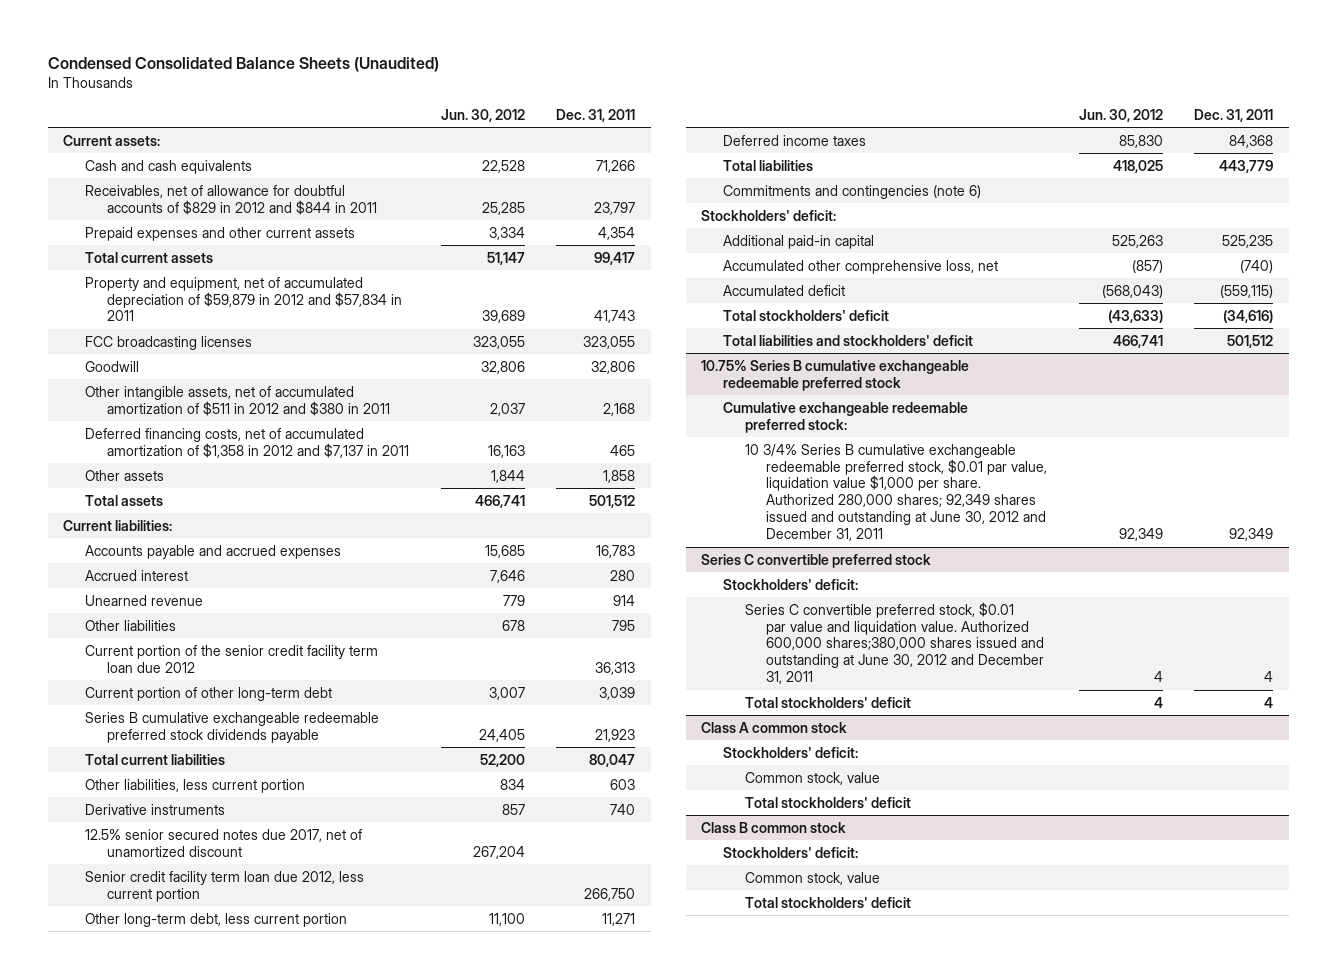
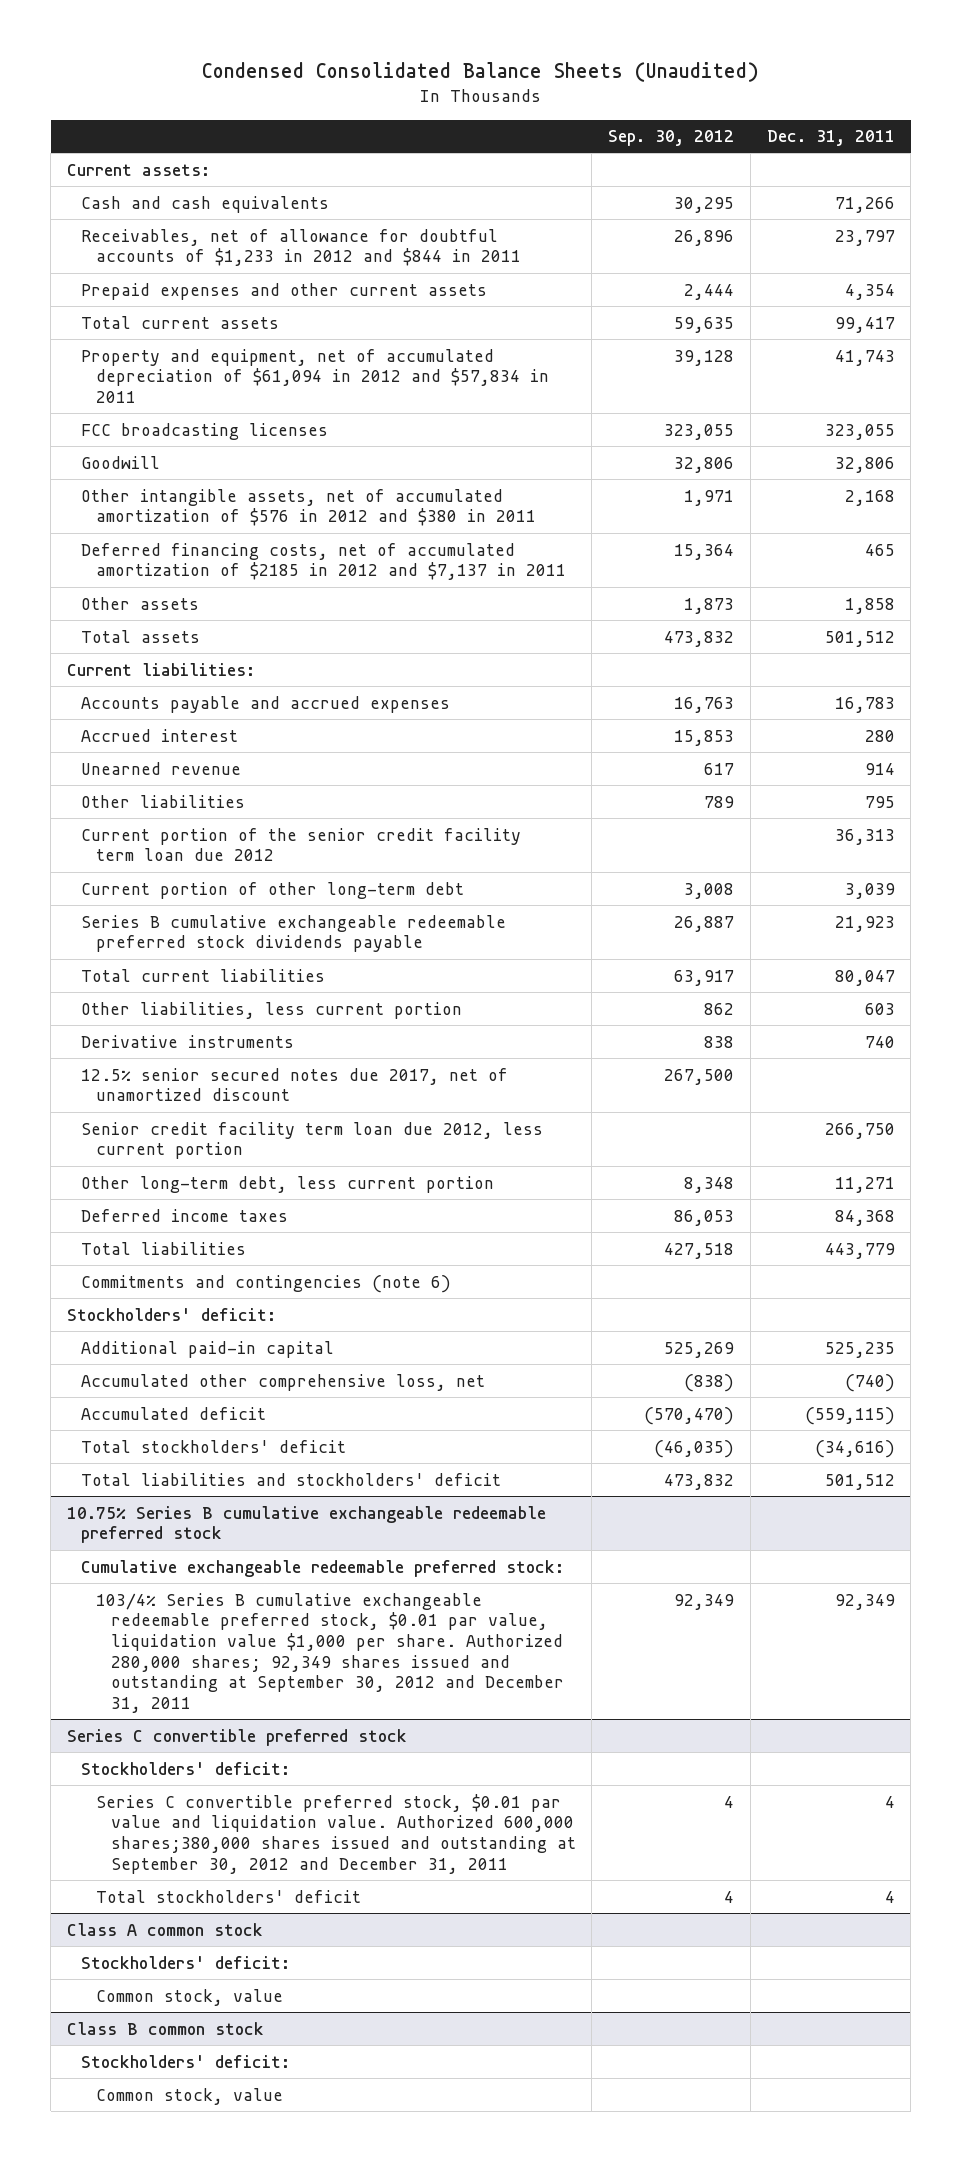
[440,108,525,122] Jun. 30, 2012 -> none
none -> [608,130,735,147] Sep. 30, 2012
[84,184,377,215] Receivables, net of allowance for doubtful accounts of $829 in 2012 and $844 in 2011 -> [81,228,522,267] Receivables, net of allowance for doubtful accounts of $1,233 in 2012 and $844 in 2011
[84,276,402,322] Property and equipment, net of accumulated depreciation of $59,879 in 2012 and $57,834 in 2011 -> [81,348,550,403] Property and equipment, net of accumulated depreciation of $61,094 in 2012 and $57,834 in 2011
[84,385,390,416] Other intangible assets, net of accumulated amortization of $511 in 2012 and $380 in 2011 -> [81,488,537,527] Other intangible assets, net of accumulated amortization of $576 in 2012 and $380 in 2011
[84,427,409,458] Deferred financing costs, net of accumulated amortization of $1,358 in 2012 and $7,137 in 2011 -> [81,542,567,581] Deferred financing costs, net of accumulated amortization of $2185 in 2012 and $7,137 in 2011
[744,443,1048,542] 10 3/4% Series B cumulative exchangeable redeemable preferred stock, $0.01 par value, liquidation value $1,000 per share. Authorized 280,000 shares; 92,349 shares issued and outstanding at June 30, 2012 and December 31, 2011 -> [96,1592,564,1713] 103/4% Series B cumulative exchangeable redeemable preferred stock, $0.01 par value, liquidation value $1,000 per share. Authorized 280,000 shares; 92,349 shares issued and outstanding at September 30, 2012 and December 31, 2011
[744,601,1045,685] Series C convertible preferred stock, $0.01 par value and liquidation value. Authorized 600,000 shares;380,000 shares issued and outstanding at June 30, 2012 and December 31, 2011 -> [96,1793,576,1874] Series C convertible preferred stock, $0.01 par value and liquidation value. Authorized 600,000 shares;380,000 shares issued and outstanding at September 30, 2012 and December 31, 2011
[744,796,911,808] Total stockholders' deficit -> none
[744,896,911,908] Total stockholders' deficit -> none

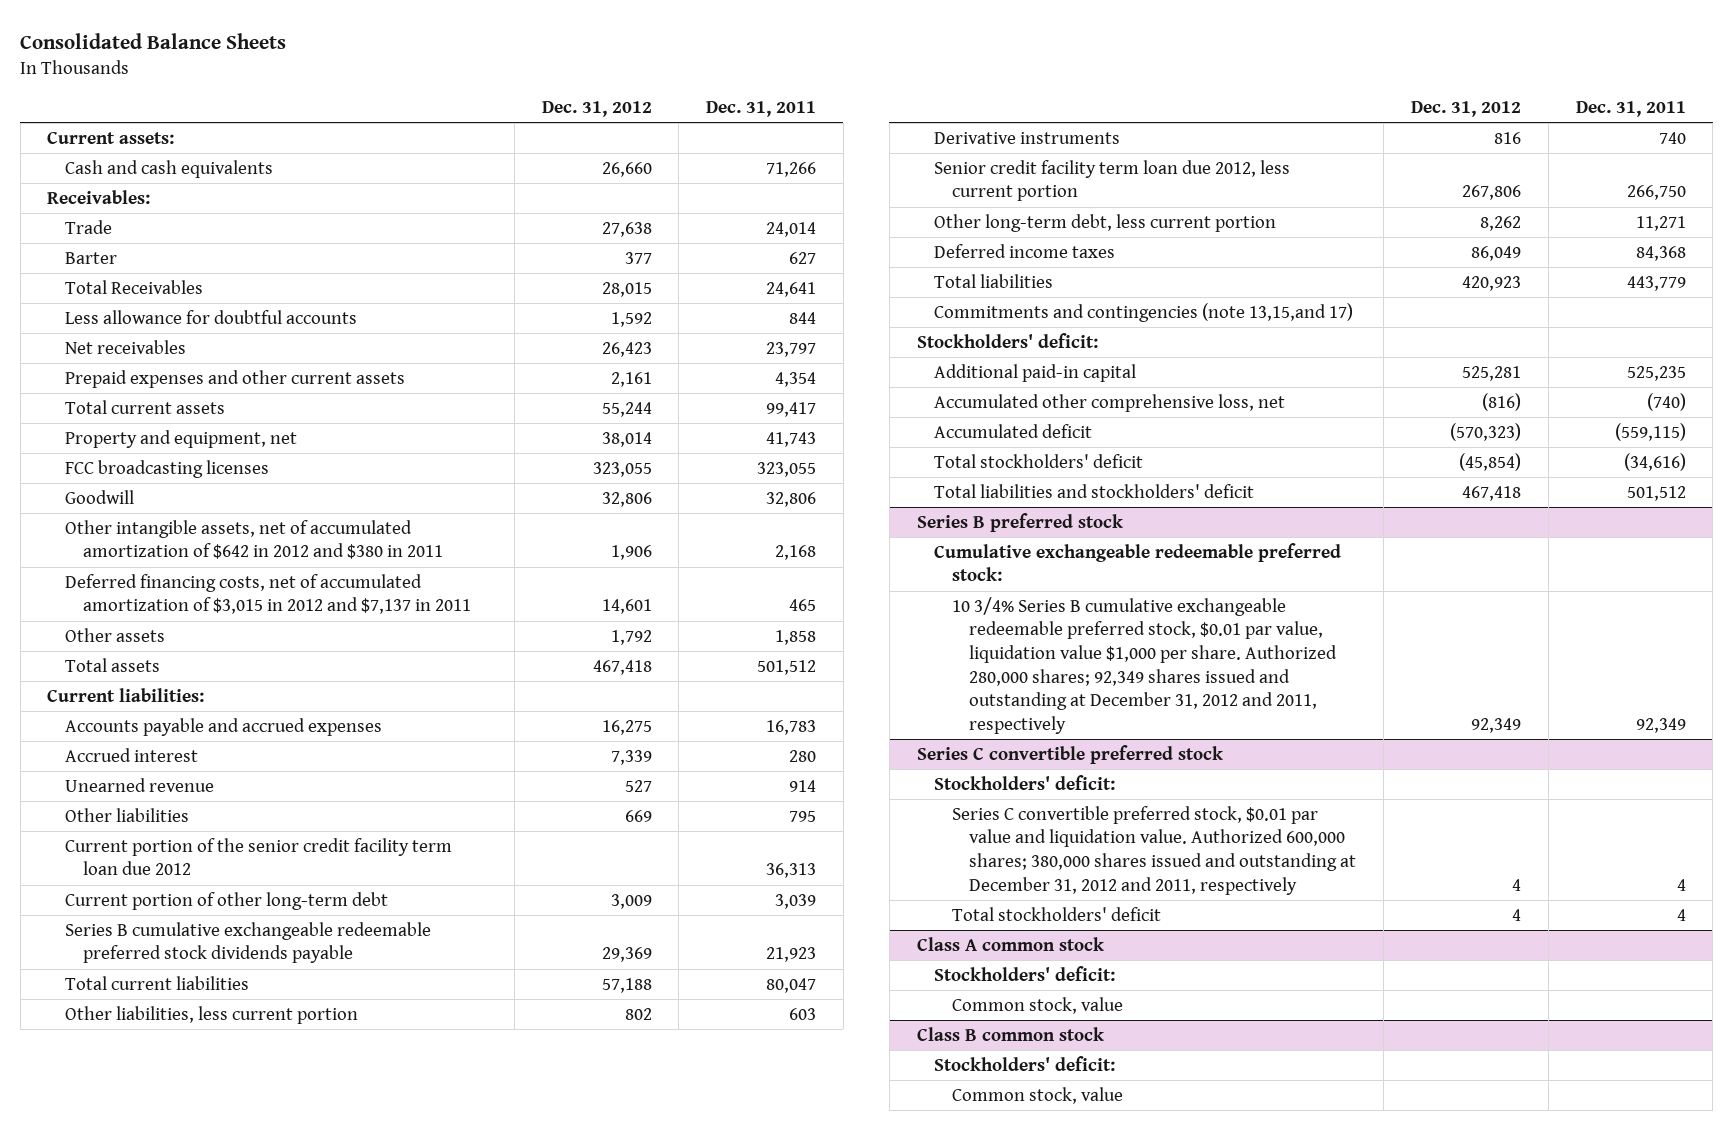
[201,62,759,83] Condensed Consolidated Balance Sheets (Unaudited) -> [20,32,287,49] Consolidated Balance Sheets
[608,130,735,147] Sep. 30, 2012 -> none
none -> [541,100,652,117] Dec. 31, 2012
none -> [47,189,151,204] Receivables:
none -> [64,219,112,234] Trade
none -> [64,251,117,264] Barter
none -> [64,279,203,294] Total Receivables
none -> [64,309,357,324] Less allowance for doubtful accounts
[81,228,522,267] Receivables, net of allowance for doubtful accounts of $1,233 in 2012 and $844 in 2011 -> [64,339,186,354] Net receivables
[81,348,550,403] Property and equipment, net of accumulated depreciation of $61,094 in 2012 and $57,834 in 2011 -> [64,429,297,448] Property and equipment, net
[81,488,537,527] Other intangible assets, net of accumulated amortization of $576 in 2012 and $380 in 2011 -> [64,519,443,560] Other intangible assets, net of accumulated amortization of $642 in 2012 and $380 in 2011
[81,542,567,581] Deferred financing costs, net of accumulated amortization of $2185 in 2012 and $7,137 in 2011 -> [64,573,471,615] Deferred financing costs, net of accumulated amortization of $3,015 in 2012 and $7,137 in 2011
[81,1067,509,1102] 12.5% senior secured notes due 2017, net of unamortized discount -> none
[81,1274,452,1293] Commitments and contingencies (note 6) -> [934,302,1354,322] Commitments and contingencies (note 13,15,and 17)
[66,1505,546,1544] 10.75% Series B cumulative exchangeable redeemable preferred stock -> none
none -> [916,512,1123,532] Series B preferred stock
[96,1592,564,1713] 103/4% Series B cumulative exchangeable redeemable preferred stock, $0.01 par value, liquidation value $1,000 per share. Authorized 280,000 shares; 92,349 shares issued and outstanding at September 30, 2012 and December 31, 2011 -> [951,596,1338,734] 10 3/4% Series B cumulative exchangeable redeemable preferred stock, $0.01 par value, liquidation value $1,000 per share. Authorized 280,000 shares; 92,349 shares issued and outstanding at December 31, 2012 and 2011, respectively
[96,1793,576,1874] Series C convertible preferred stock, $0.01 par value and liquidation value. Authorized 600,000 shares;380,000 shares issued and outstanding at September 30, 2012 and December 31, 2011 -> [951,805,1357,895] Series C convertible preferred stock, $0.01 par value and liquidation value. Authorized 600,000 shares; 380,000 shares issued and outstanding at December 31, 2012 and 2011, respectively

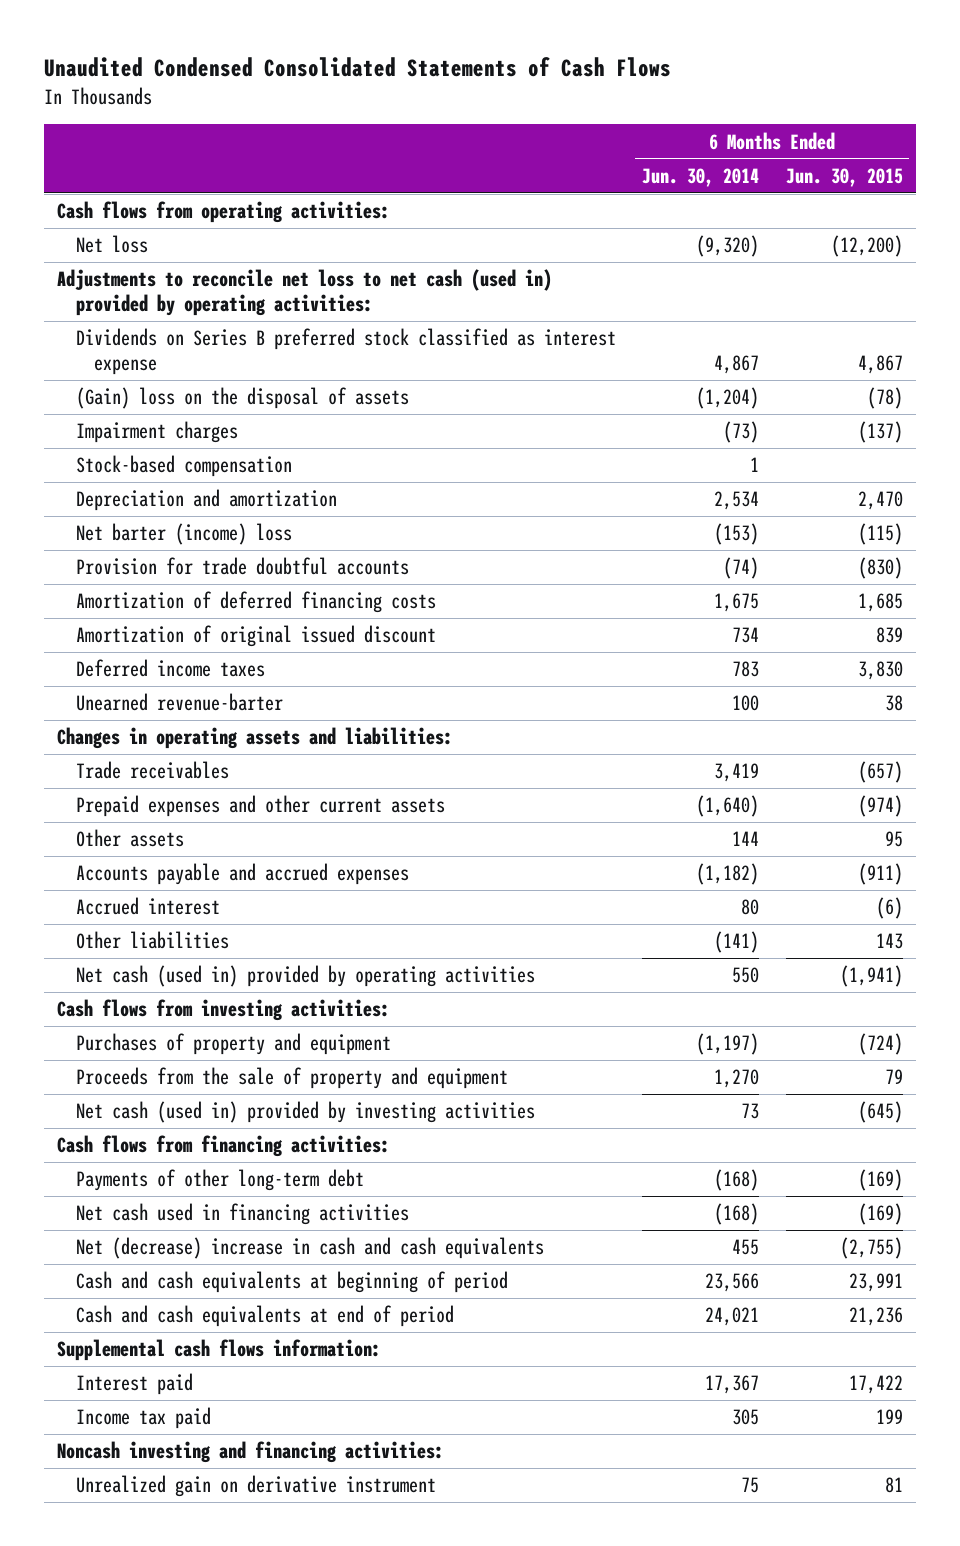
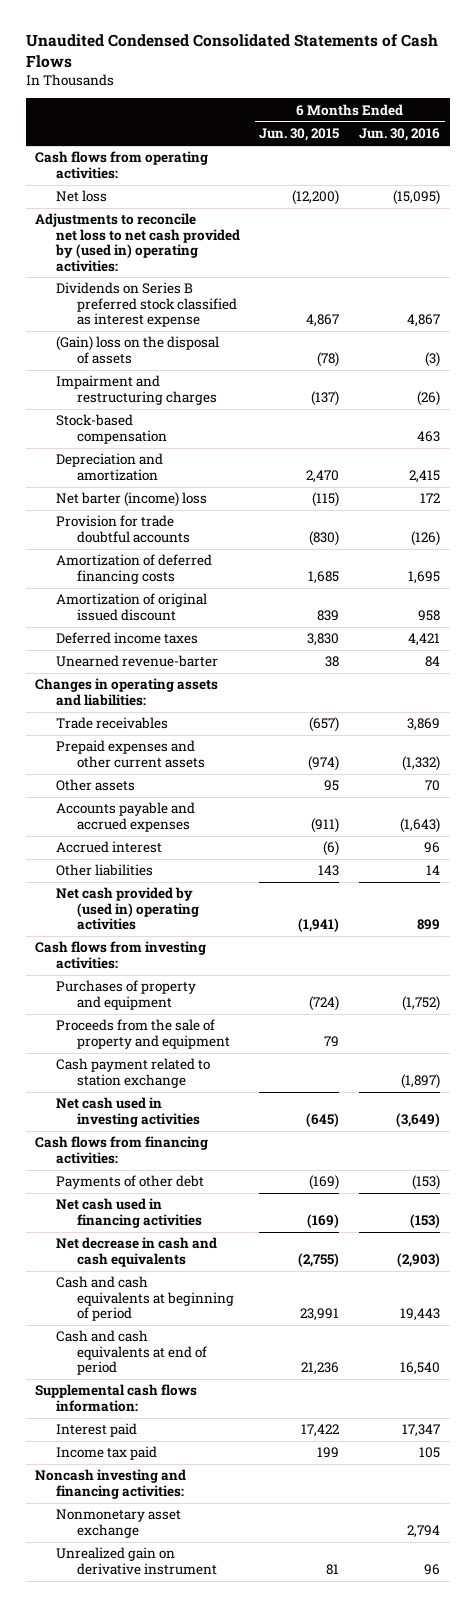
[642,167,760,187] Jun. 30, 2014 -> none
none -> [358,128,440,142] Jun. 30, 2016
[57,269,553,317] Adjustments to reconcile net loss to net cash (used in) provided by operating activities: -> [35,213,241,272] Adjustments to reconcile net loss to net cash provided by (used in) operating activities:
[75,421,238,444] Impairment charges -> [56,375,217,405] Impairment and restructuring charges
[75,965,535,988] Net cash (used in) provided by operating activities -> [56,887,199,931] Net cash provided by (used in) operating activities
none -> [56,1058,211,1088] Cash payment related to station exchange
[75,1101,535,1124] Net cash (used in) provided by investing activities -> [56,1097,200,1127] Net cash used in investing activities
[75,1169,364,1192] Payments of other long-term debt -> [56,1175,205,1190] Payments of other debt
[75,1237,544,1260] Net (decrease) increase in cash and cash equivalents -> [56,1237,218,1267] Net decrease in cash and cash equivalents
none -> [56,1509,182,1538] Nonmonetary asset exchange

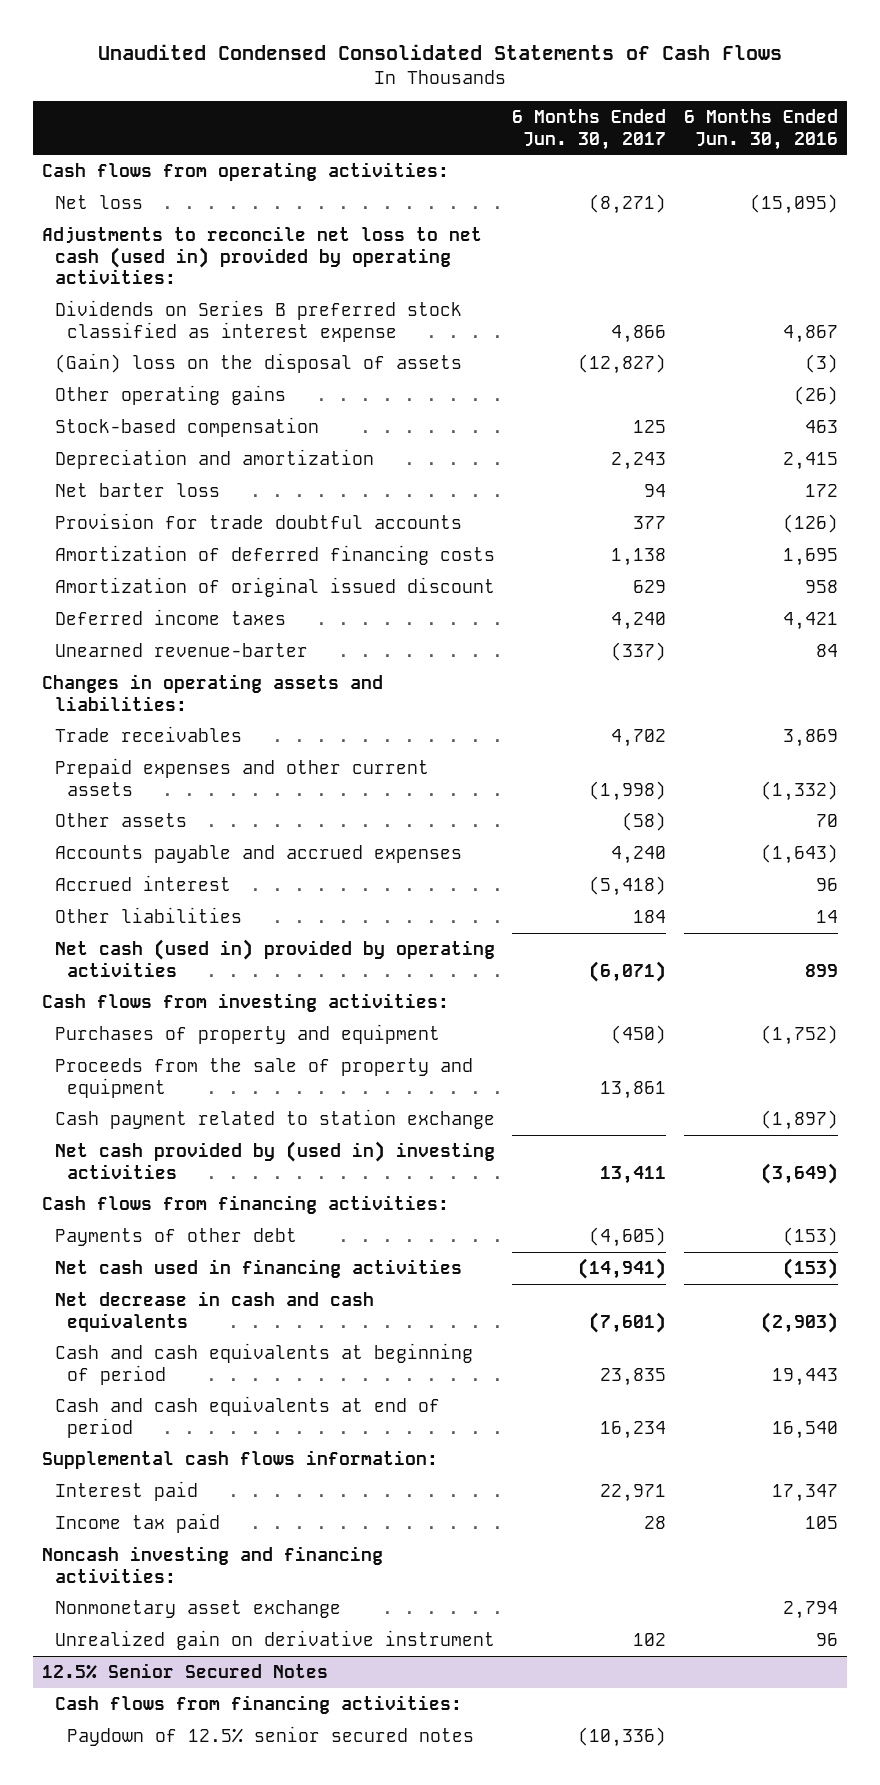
[259,128,340,142] Jun. 30, 2015 -> none
none -> [512,108,667,150] 6 Months Ended Jun. 30, 2017
[35,213,241,272] Adjustments to reconcile net loss to net cash provided by (used in) operating activities: -> [42,225,483,285] Adjustments to reconcile net loss to net cash (used in) provided by operating activities:
[56,375,217,405] Impairment and restructuring charges -> none
none -> [54,384,286,405] Other operating gains
[56,492,208,508] Net barter (income) loss -> [54,482,220,497] Net barter loss
[56,887,199,931] Net cash provided by (used in) operating activities -> [54,938,495,977] Net cash (used in) provided by operating activities
[56,1097,200,1127] Net cash used in investing activities -> [54,1140,495,1179] Net cash provided by (used in) investing activities
none -> [42,1662,329,1679] 12.5% Senior Secured Notes
none -> [54,1694,462,1714] Cash flows from financing activities:
none -> [67,1725,475,1746] Paydown of 12.5% senior secured notes

